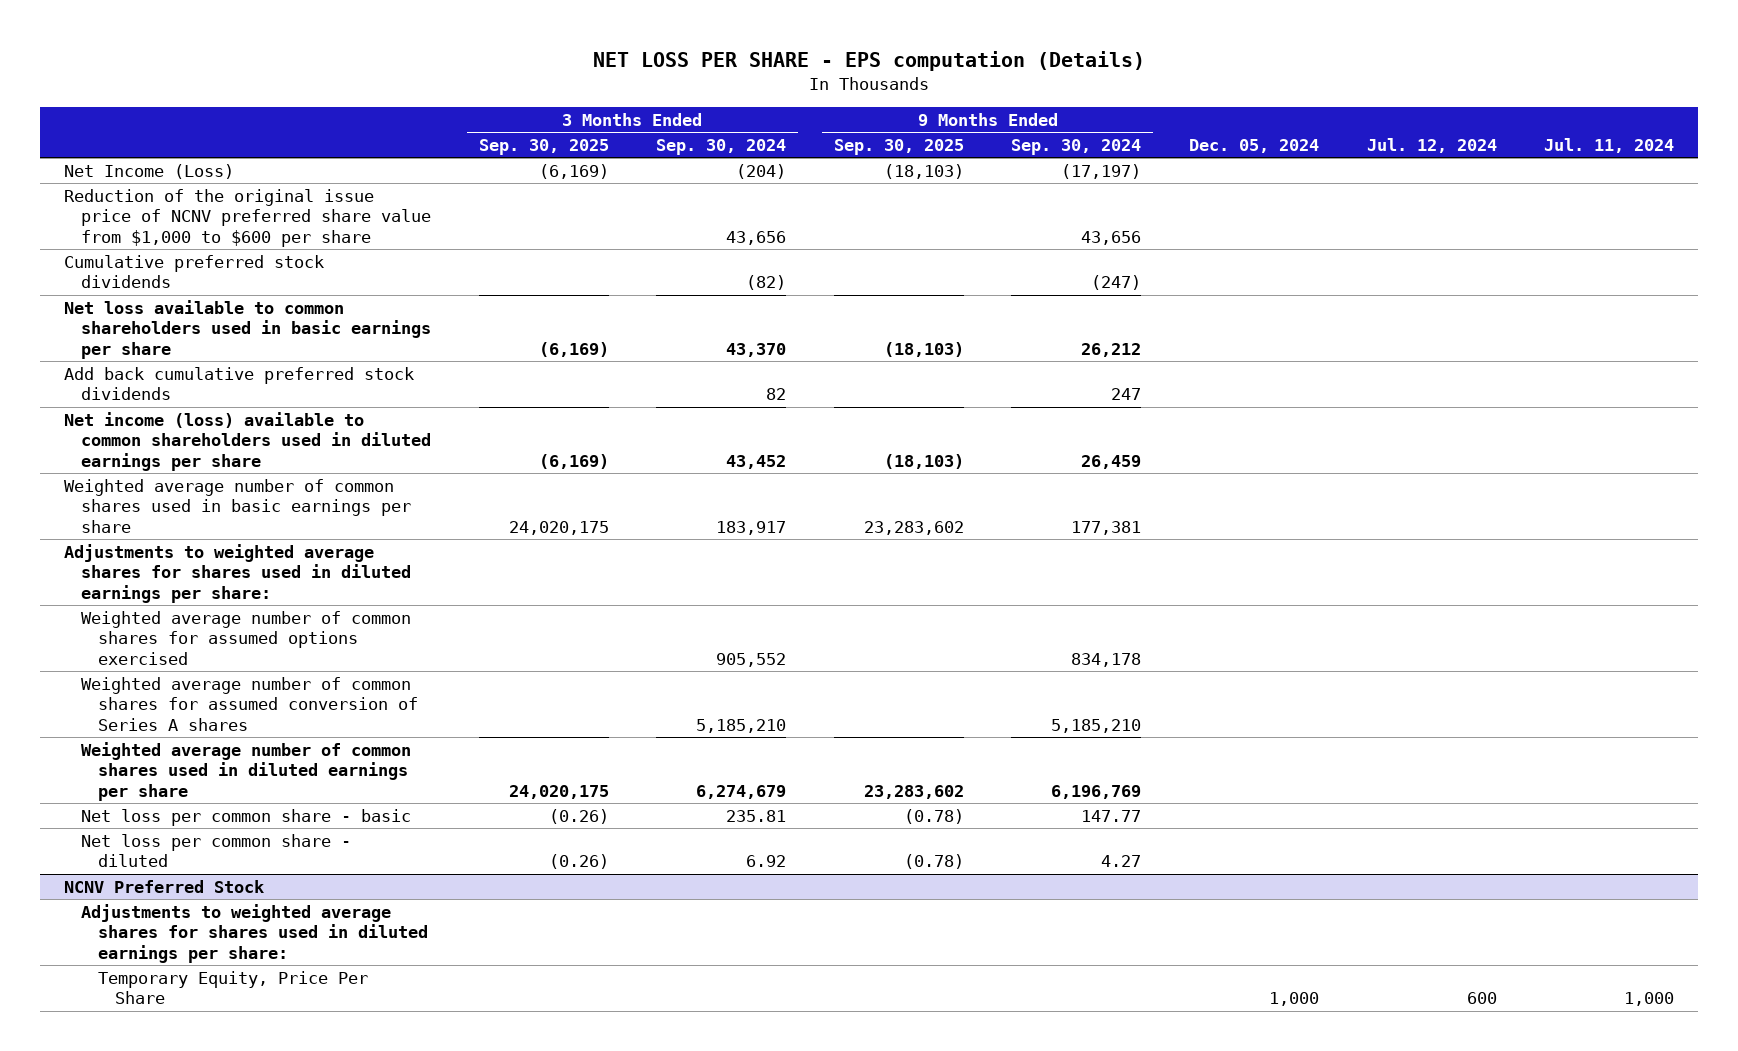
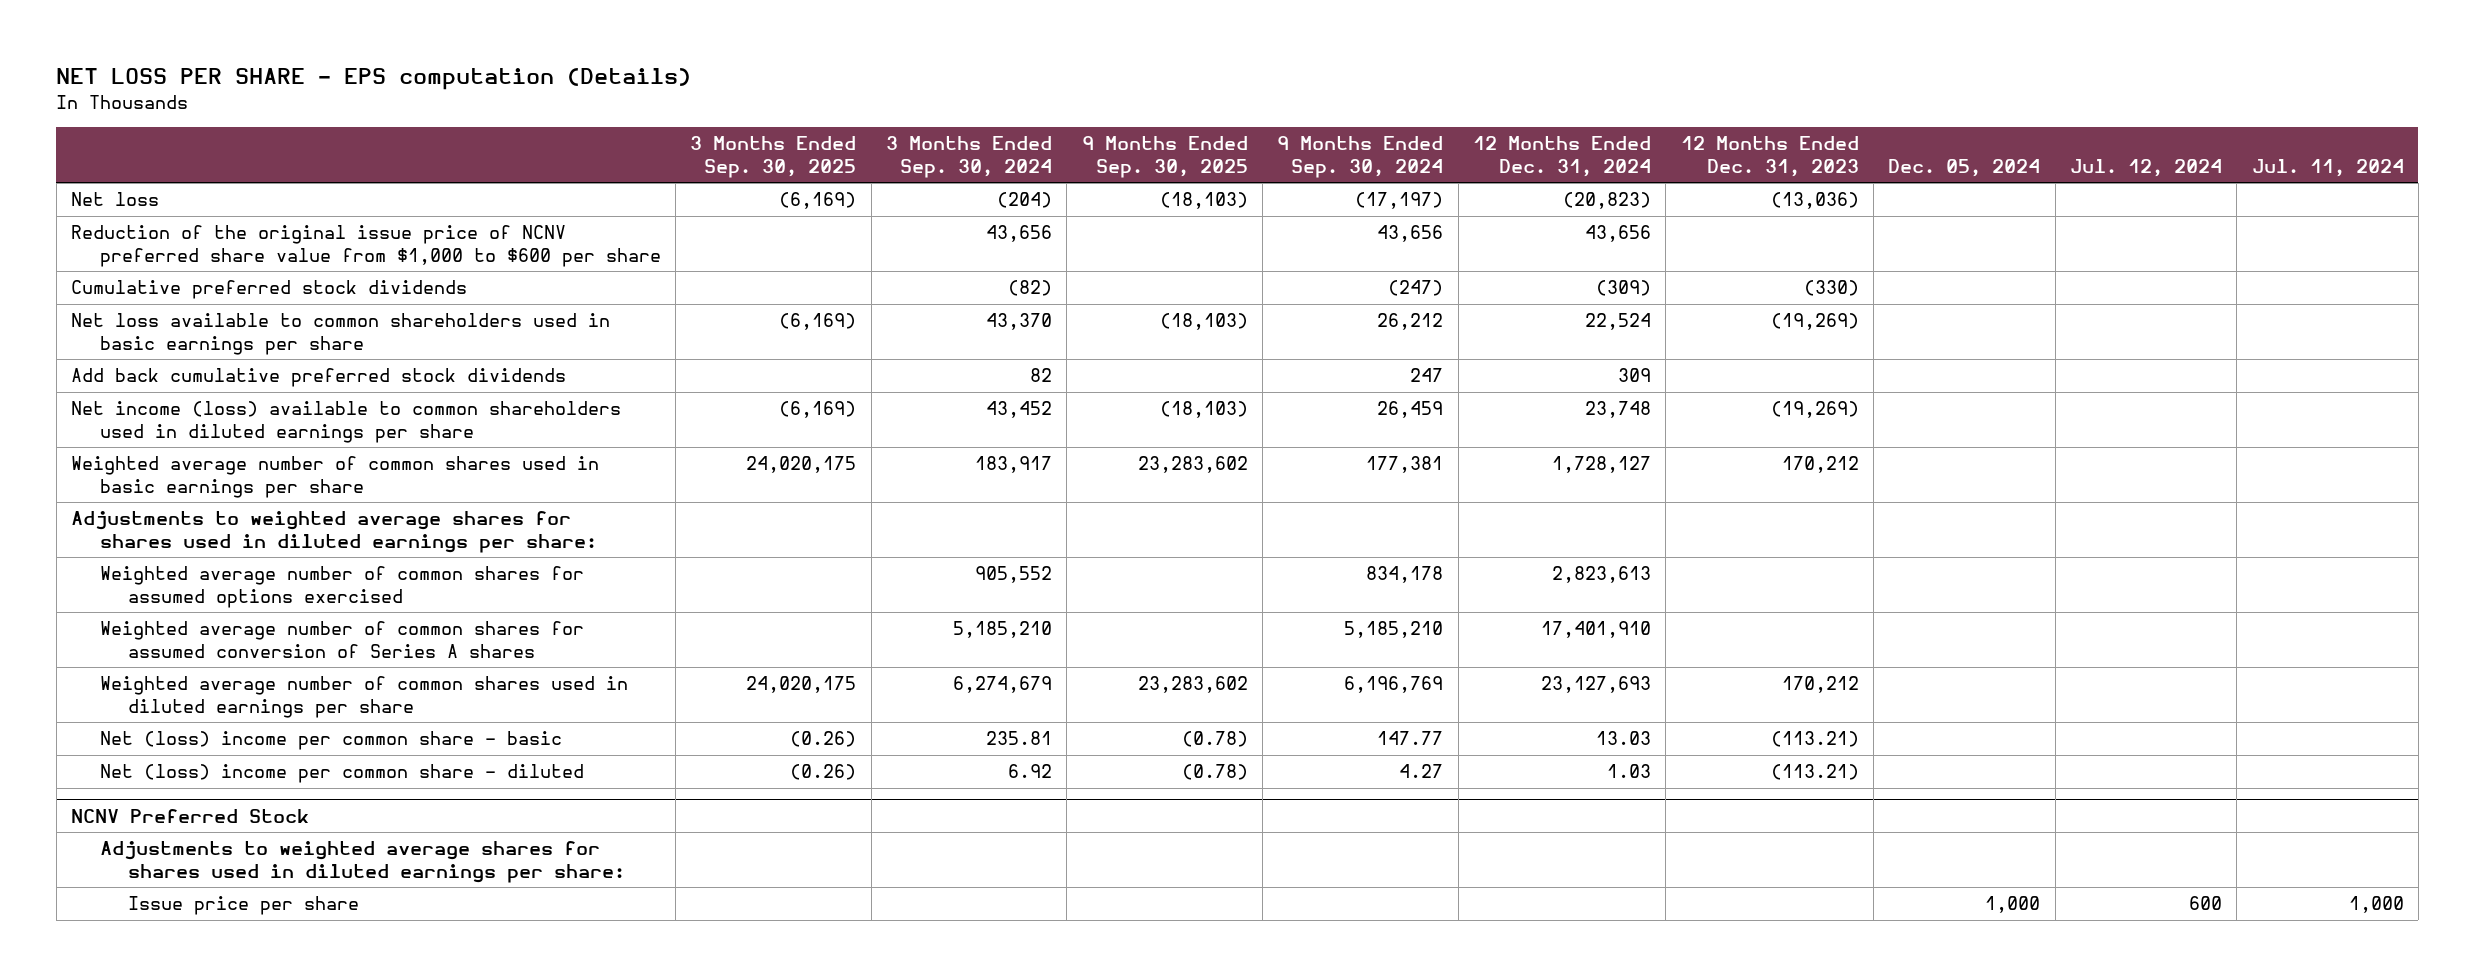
none -> [1472,136,1651,177] 12 Months Ended Dec. 31, 2024
none -> [1680,136,1859,177] 12 Months Ended Dec. 31, 2023
[64,163,235,179] Net Income (Loss) -> [70,192,159,207] Net loss
[80,808,411,826] Net loss per common share - basic -> [99,731,562,751] Net (loss) income per common share - basic
[80,833,351,868] Net loss per common share - diluted -> [99,764,584,784] Net (loss) income per common share - diluted
[97,970,368,1005] Temporary Equity, Price Per Share -> [128,896,360,916] Issue price per share

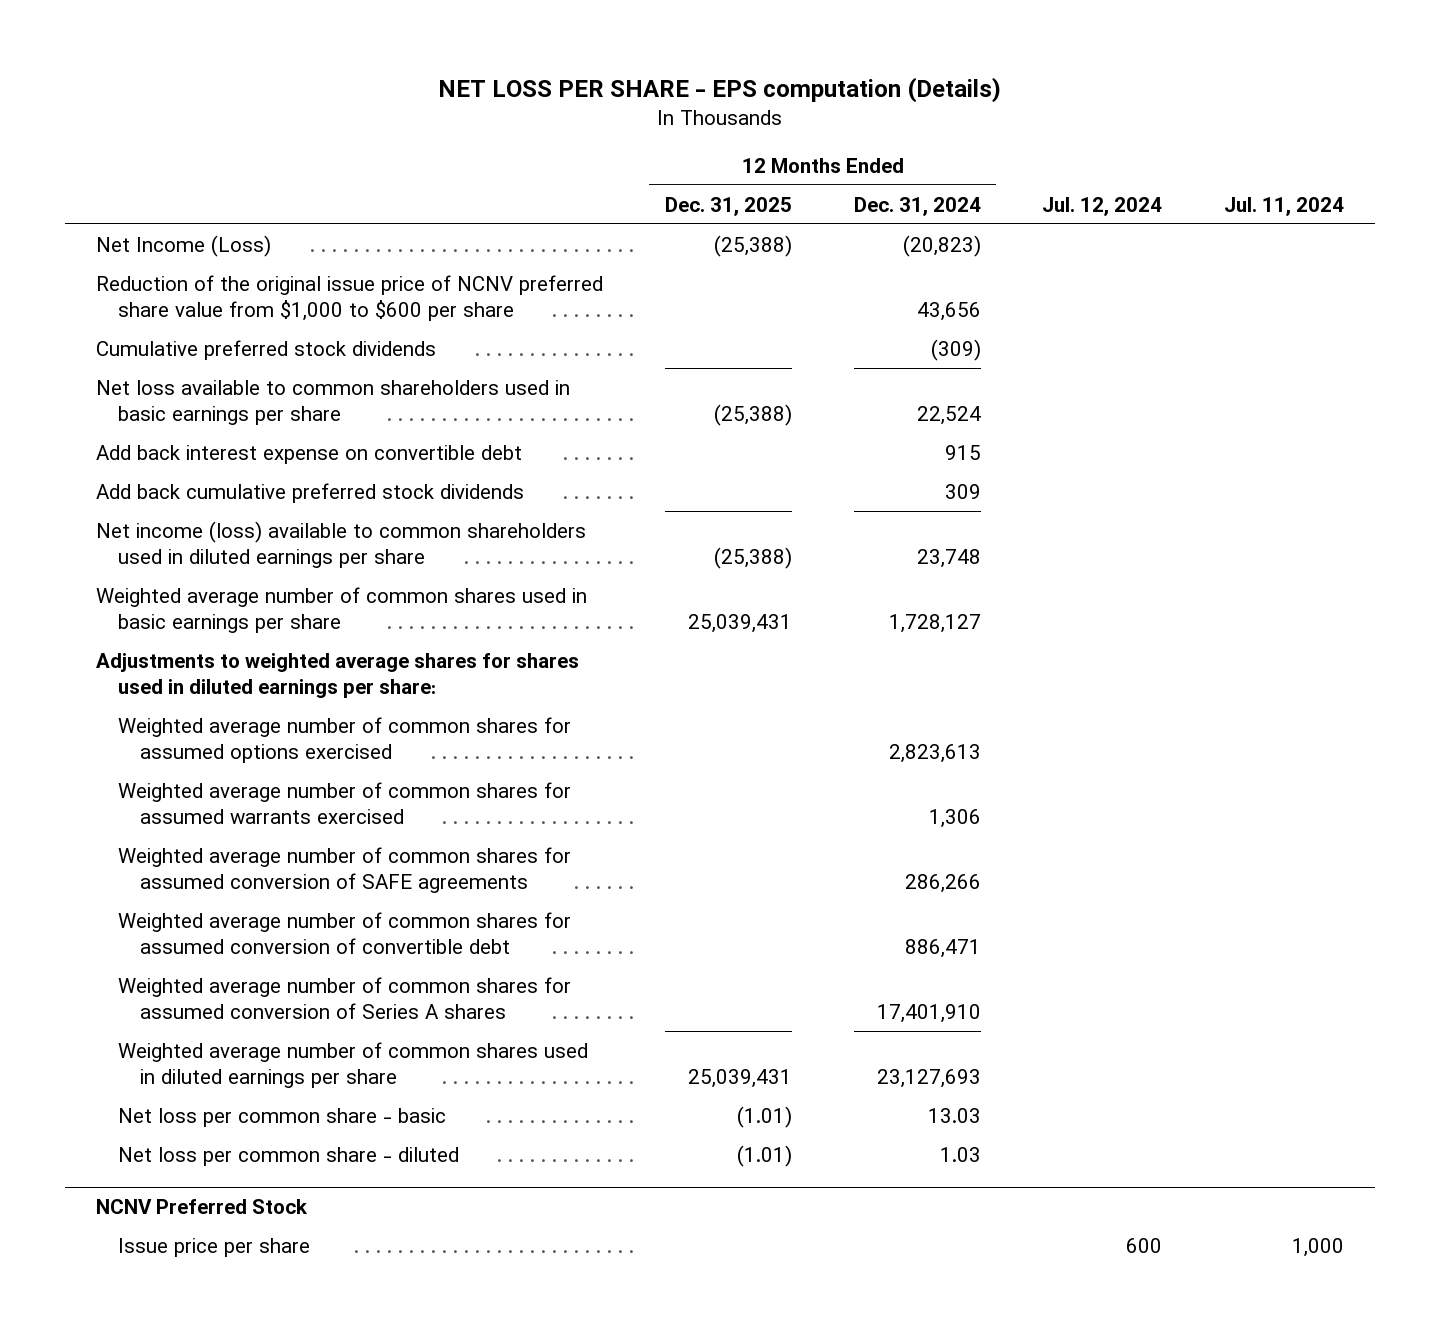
[690,136,857,178] 3 Months Ended Sep. 30, 2025 -> none
[885,136,1052,178] 3 Months Ended Sep. 30, 2024 -> none
[1081,136,1248,178] 9 Months Ended Sep. 30, 2025 -> none
[1277,136,1444,178] 9 Months Ended Sep. 30, 2024 -> none
[1680,136,1859,177] 12 Months Ended Dec. 31, 2023 -> none
[1888,158,2041,177] Dec. 05, 2024 -> none
none -> [664,196,792,216] Dec. 31, 2025
[70,192,159,207] Net loss -> [96,234,272,257] Net Income (Loss)
none -> [96,444,523,464] Add back interest expense on convertible debt
none -> [117,781,571,824] Weighted average number of common shares for assumed warrants exercised
none -> [117,846,571,893] Weighted average number of common shares for assumed conversion of SAFE agreements
none -> [117,911,571,954] Weighted average number of common shares for assumed conversion of convertible debt
[99,731,562,751] Net (loss) income per common share - basic -> [117,1107,446,1127] Net loss per common share - basic
[99,764,584,784] Net (loss) income per common share - diluted -> [117,1146,459,1166] Net loss per common share - diluted
[99,841,626,883] Adjustments to weighted average shares for shares used in diluted earnings per share: -> none

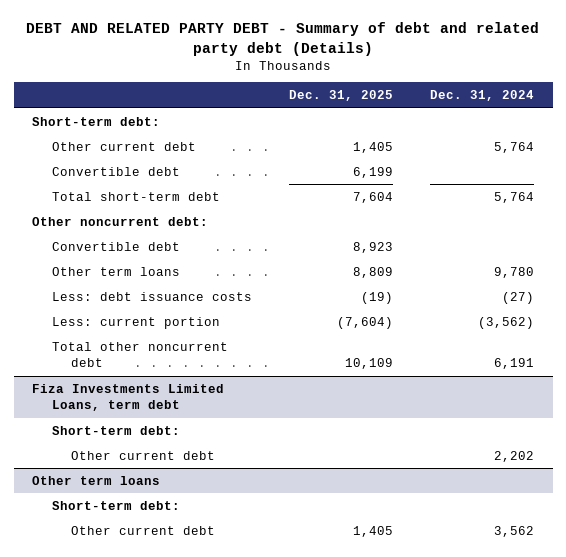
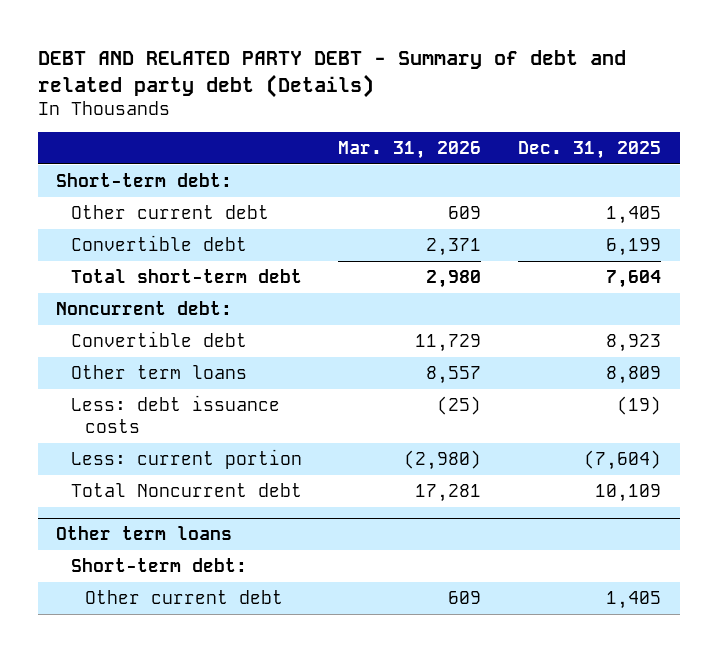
[430,90,535,102] Dec. 31, 2024 -> none
none -> [338,141,482,160] Mar. 31, 2026
[32,216,209,226] Other noncurrent debt: -> [56,300,233,315] Noncurrent debt:
[32,383,225,412] Fiza Investments Limited Loans, term debt -> none
[51,425,180,435] Short-term debt: -> none
[70,450,215,460] Other current debt -> none
[51,341,228,368] Total other noncurrent debt -> [70,482,302,497] Total Noncurrent debt

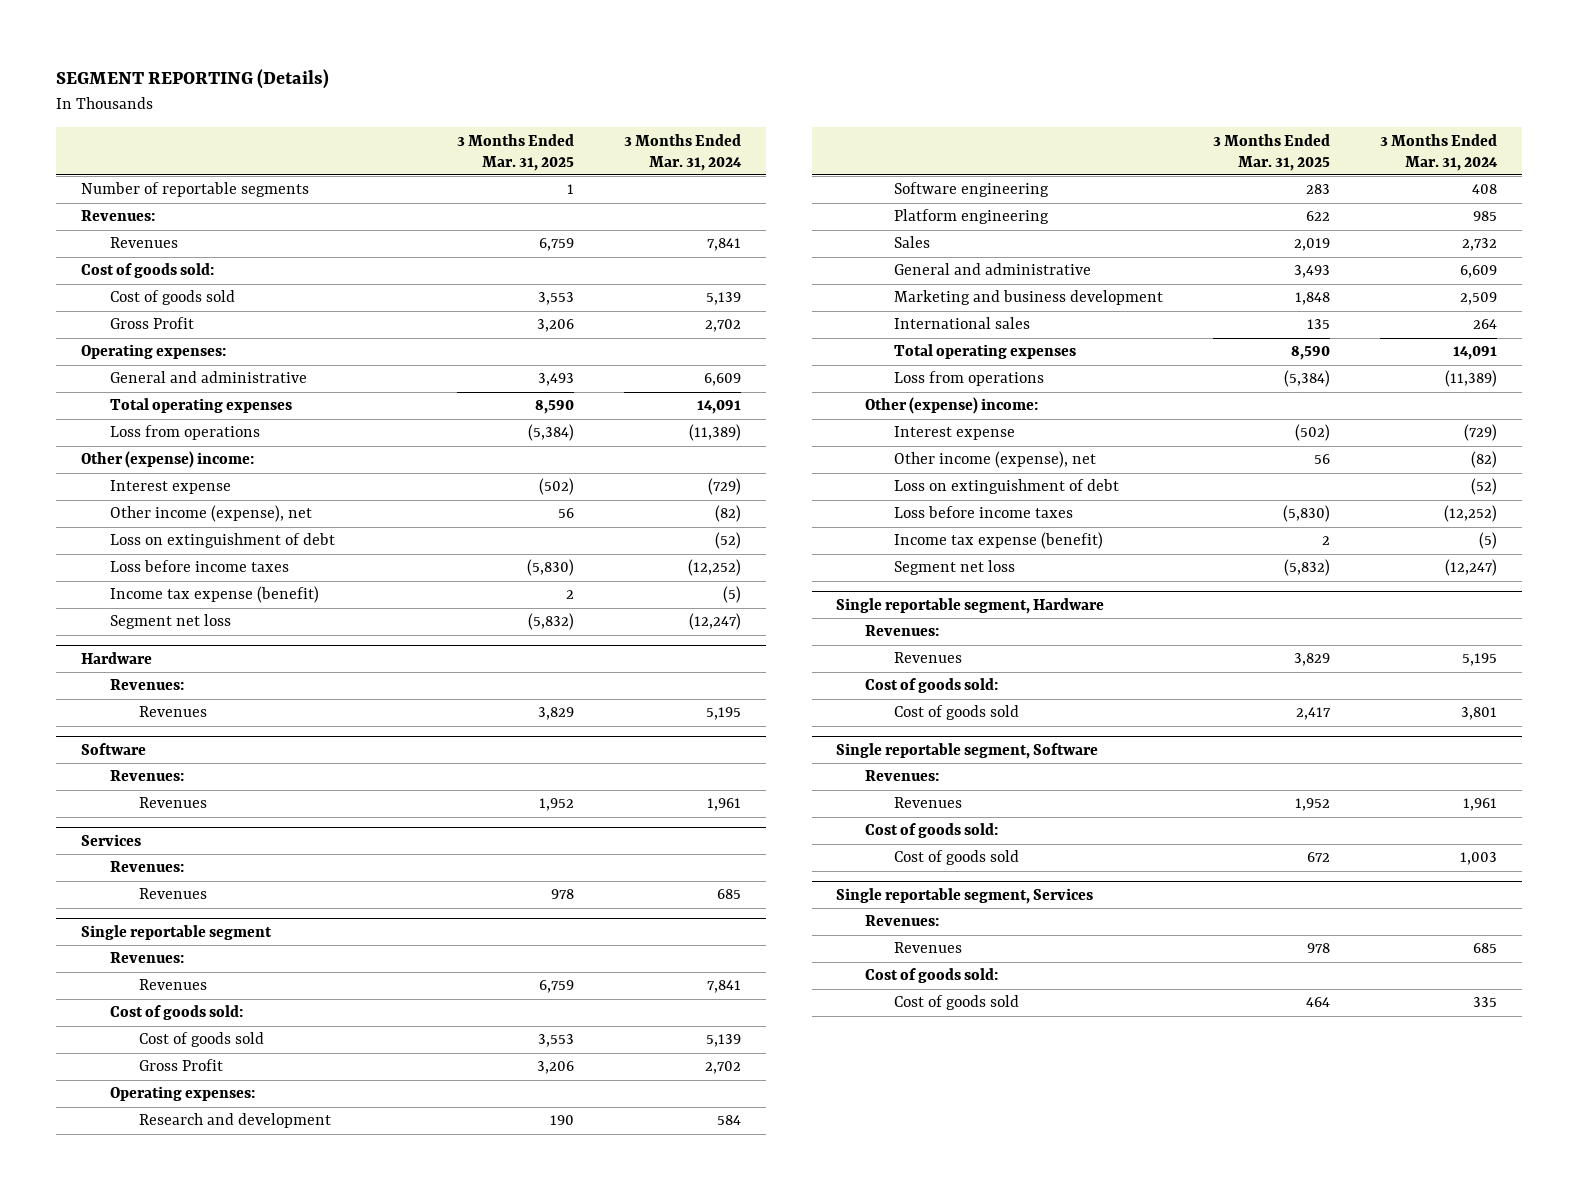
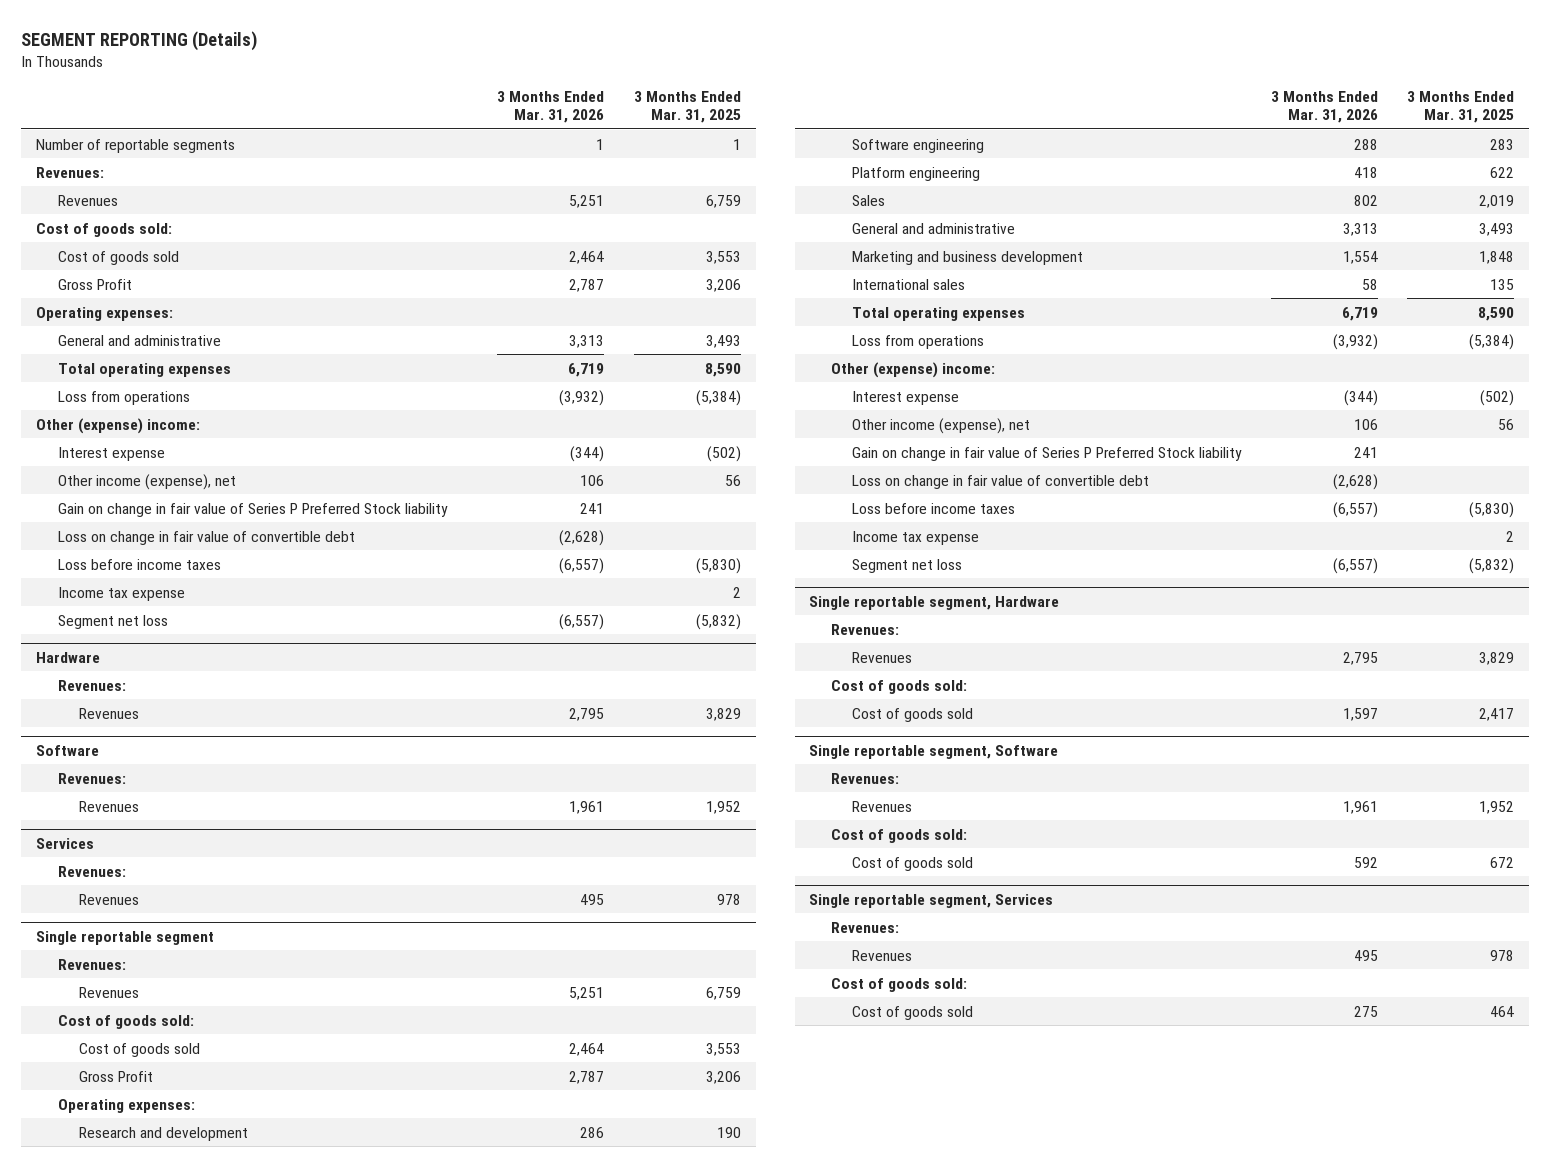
[624,133,743,171] 3 Months Ended Mar. 31, 2024 -> none
none -> [497,90,605,124] 3 Months Ended Mar. 31, 2026
[109,533,335,549] Loss on extinguishment of debt -> none
none -> [57,502,448,517] Gain on change in fair value of Series P Preferred Stock liability
none -> [57,530,355,545] Loss on change in fair value of convertible debt
[109,586,319,604] Income tax expense (benefit) -> [57,586,185,601] Income tax expense
[894,479,1120,495] Loss on extinguishment of debt -> none
none -> [852,446,1243,461] Gain on change in fair value of Series P Preferred Stock liability
none -> [852,474,1150,489] Loss on change in fair value of convertible debt
[894,532,1104,550] Income tax expense (benefit) -> [852,530,980,545] Income tax expense

